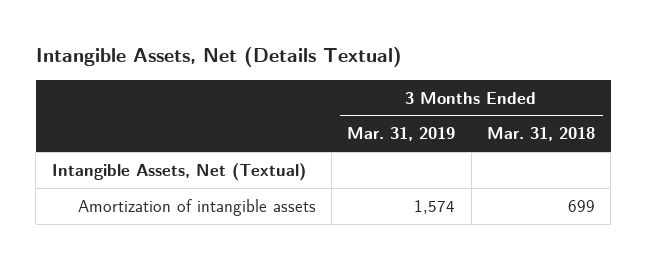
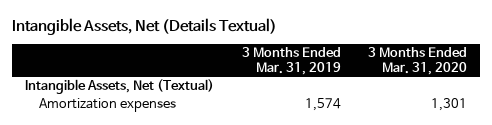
[487,127,596,142] Mar. 31, 2018 -> none
none -> [367,47,467,75] 3 Months Ended Mar. 31, 2020
[77,198,316,216] Amortization of intangible assets -> [39,98,177,113] Amortization expenses

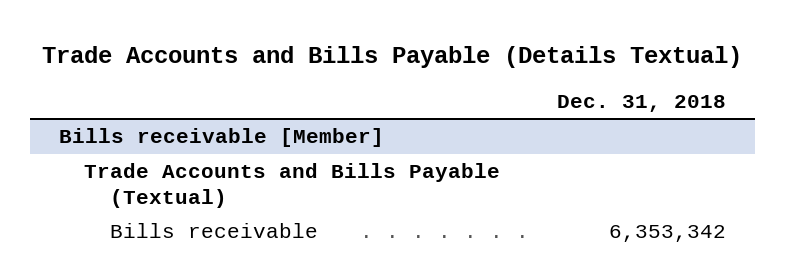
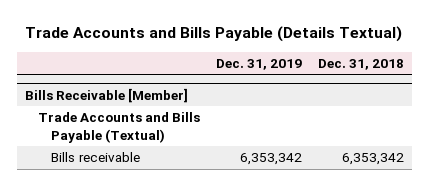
none -> [215,58,302,70] Dec. 31, 2019
[58,128,384,148] Bills receivable [Member] -> [25,87,189,103] Bills Receivable [Member]

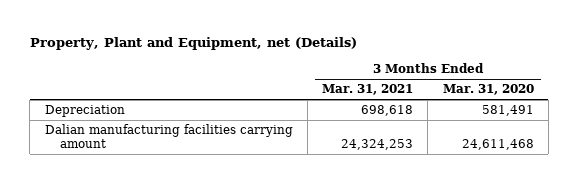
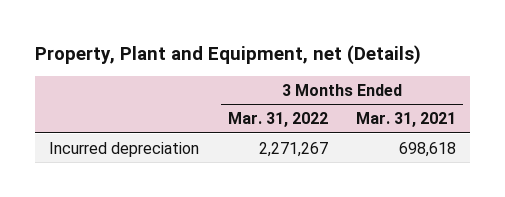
[442,84,534,96] Mar. 31, 2020 -> none
none -> [227,112,328,128] Mar. 31, 2022
[44,124,293,149] Dalian manufacturing facilities carrying amount -> none
[44,105,125,118] Depreciation -> [49,141,200,157] Incurred depreciation

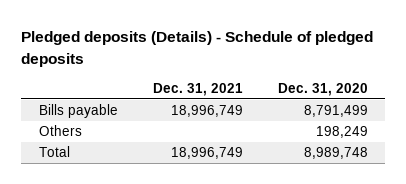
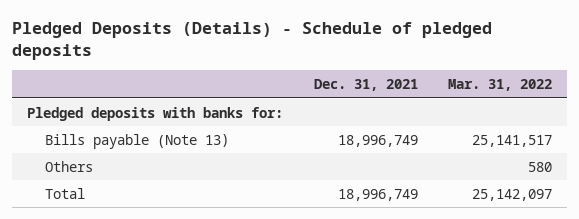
[21,31,374,67] Pledged deposits (Details) - Schedule of pledged deposits -> [12,22,493,61] Pledged Deposits (Details) - Schedule of pledged deposits
[277,82,368,96] Dec. 31, 2020 -> none
none -> [448,79,553,92] Mar. 31, 2022
none -> [27,106,284,121] Pledged deposits with banks for:
[38,104,118,119] Bills payable -> [45,133,230,149] Bills payable (Note 13)

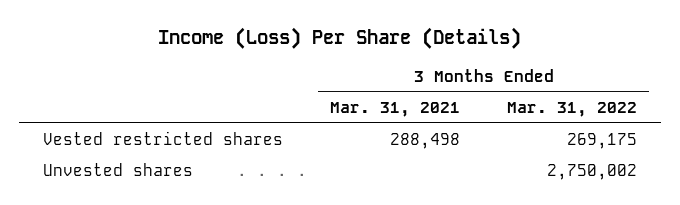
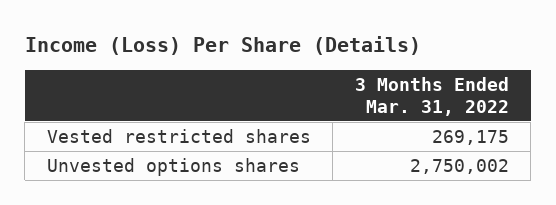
[330,101,461,117] Mar. 31, 2021 -> none
[42,163,193,177] Unvested shares -> [46,157,300,176] Unvested options shares

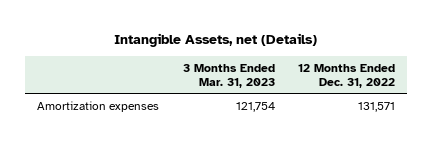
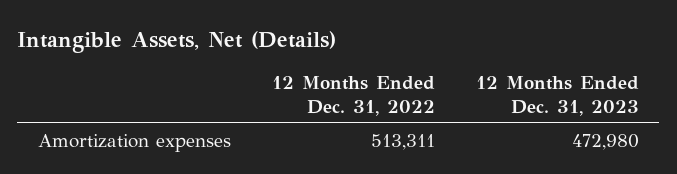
[114,32,318,47] Intangible Assets, net (Details) -> [17,30,337,53] Intangible Assets, Net (Details)
[182,63,275,88] 3 Months Ended Mar. 31, 2023 -> none
none -> [475,75,639,117] 12 Months Ended Dec. 31, 2023
[358,101,396,112] 131,571 -> [370,134,435,151] 513,311

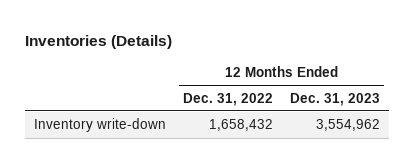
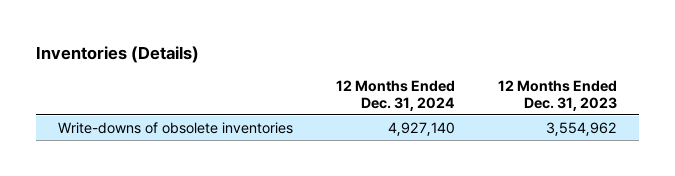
[183,92,274,106] Dec. 31, 2022 -> none
none -> [336,79,456,111] 12 Months Ended Dec. 31, 2024
[33,118,166,133] Inventory write-down -> [57,122,293,135] Write-downs of obsolete inventories

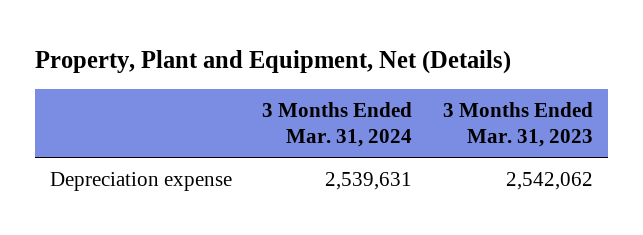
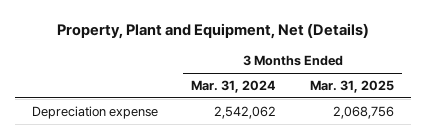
[442,101,593,148] 3 Months Ended Mar. 31, 2023 -> none
none -> [309,80,394,94] Mar. 31, 2025
[325,171,413,190] 2,539,631 -> [214,105,277,119] 2,542,062

